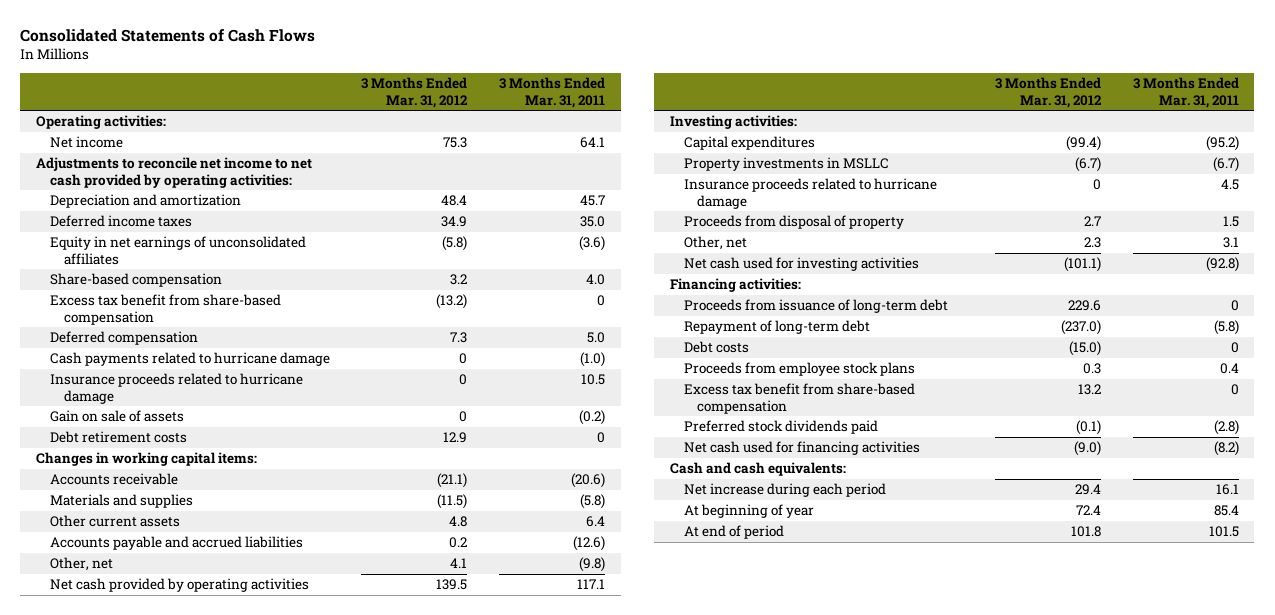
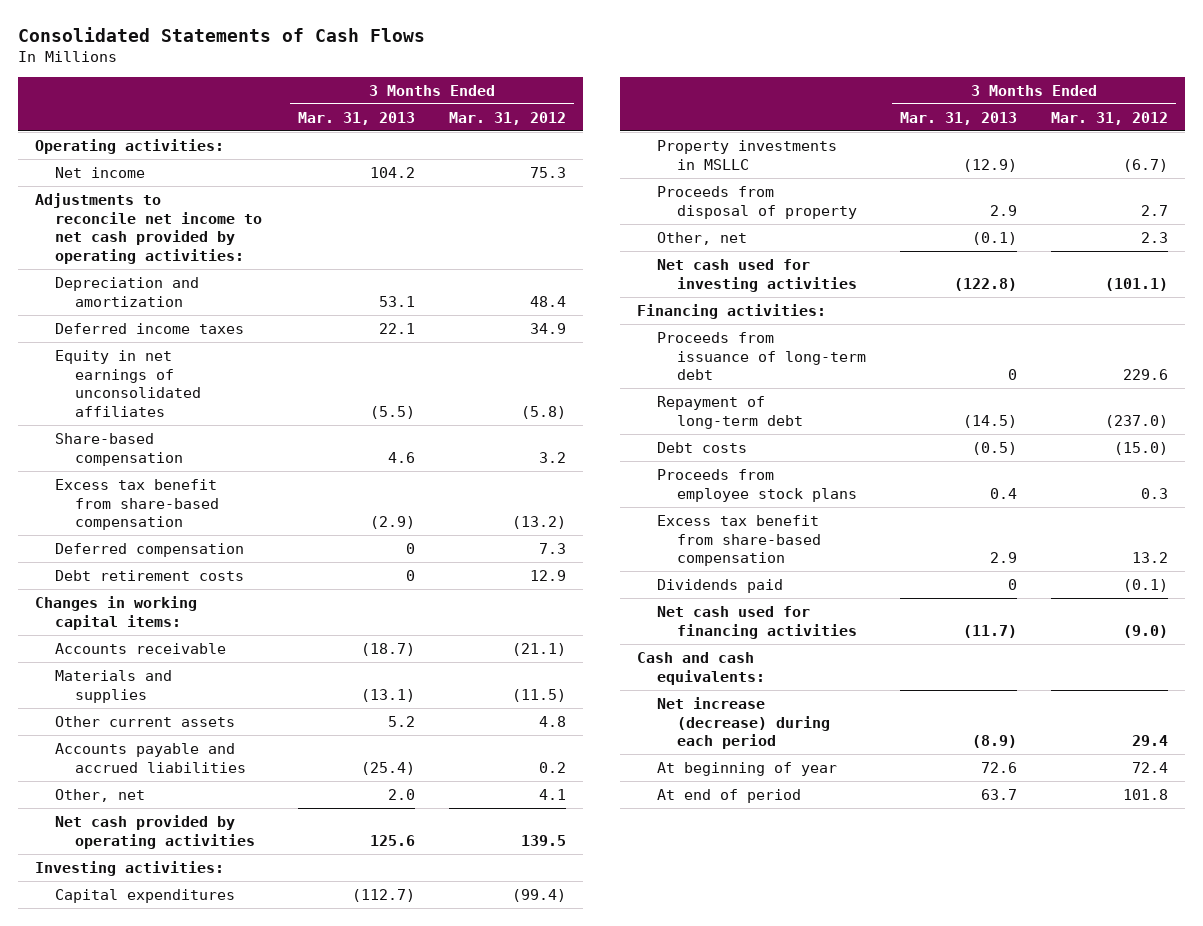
[498,76,605,108] 3 Months Ended Mar. 31, 2011 -> none
none -> [298,111,416,125] Mar. 31, 2013
[49,352,330,367] Cash payments related to hurricane damage -> none
[49,373,303,404] Insurance proceeds related to hurricane damage -> none
[49,410,184,423] Gain on sale of assets -> none
[683,178,937,209] Insurance proceeds related to hurricane damage -> none
[683,420,878,435] Preferred stock dividends paid -> [657,578,784,593] Dividends paid
[683,483,886,498] Net increase during each period -> [657,696,831,750] Net increase (decrease) during each period

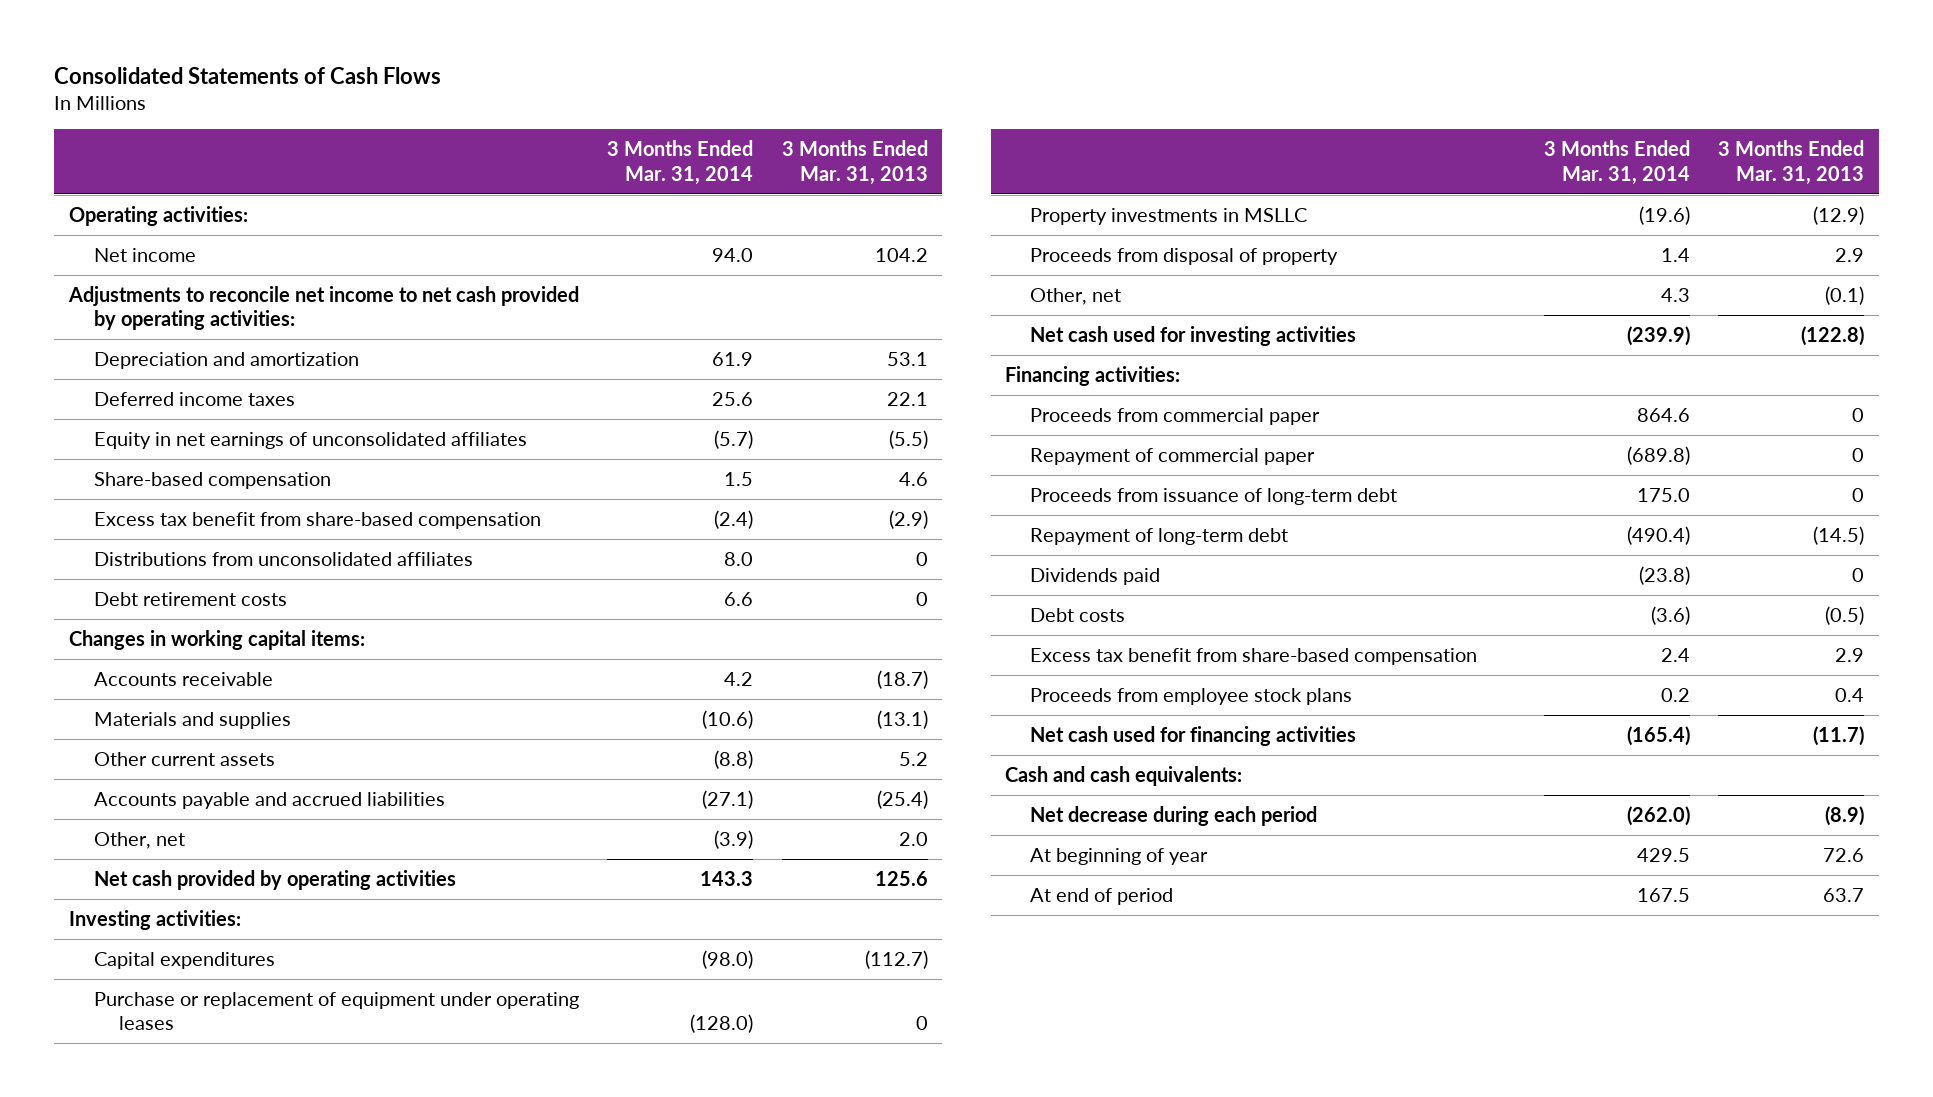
[448,111,566,125] Mar. 31, 2012 -> none
none -> [607,140,754,185] 3 Months Ended Mar. 31, 2014
[55,542,245,557] Deferred compensation -> none
none -> [93,551,473,566] Distributions from unconsolidated affiliates
none -> [93,991,579,1031] Purchase or replacement of equipment under operating leases
none -> [1030,407,1321,425] Proceeds from commercial paper
none -> [1030,447,1316,465] Repayment of commercial paper
[657,578,784,593] Dividends paid -> [1030,567,1161,585] Dividends paid
[657,468,858,502] Proceeds from employee stock plans -> [1030,687,1353,705] Proceeds from employee stock plans
[657,696,831,750] Net increase (decrease) during each period -> [1030,805,1318,826] Net decrease during each period

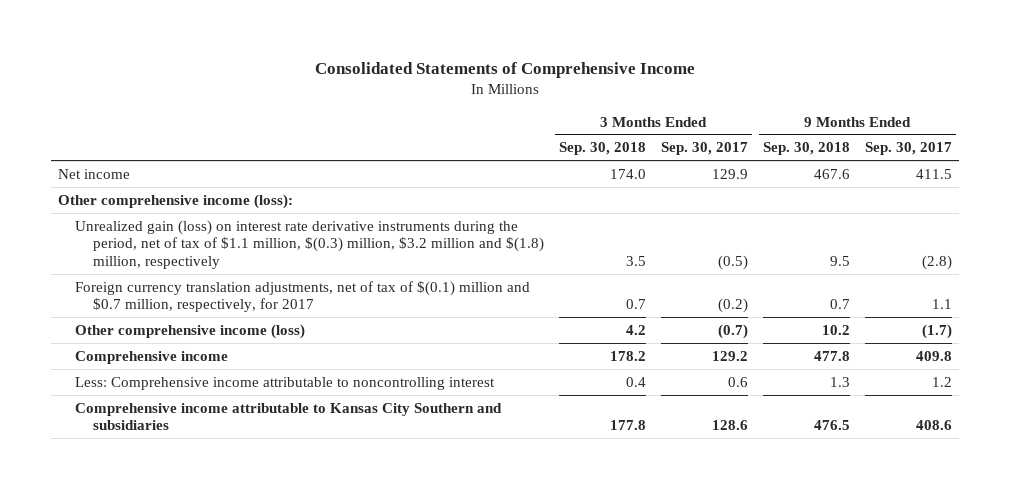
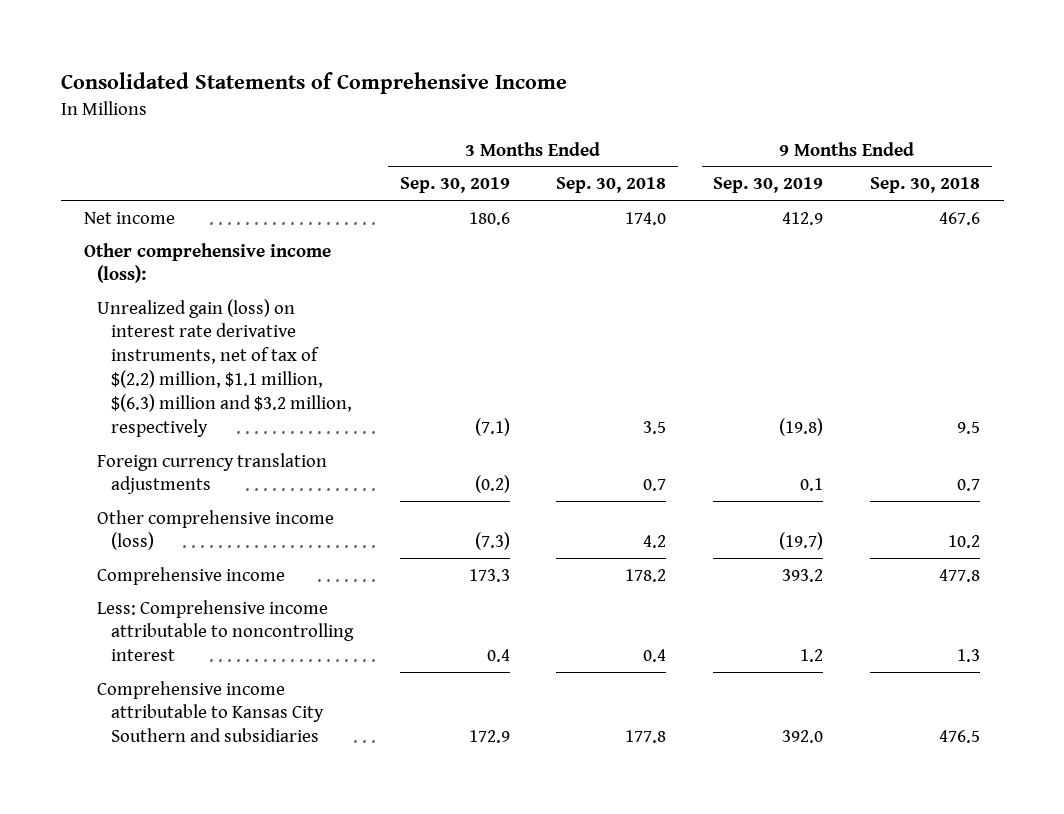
[660,142,748,156] Sep. 30, 2017 -> none
[864,142,952,156] Sep. 30, 2017 -> none
none -> [399,177,510,194] Sep. 30, 2019
none -> [713,177,824,194] Sep. 30, 2019
[75,219,544,269] Unrealized gain (loss) on interest rate derivative instruments during the period, net of tax of $1.1 million, $(0.3) million, $3.2 million and $(1.8) million, respectively -> [97,298,352,438] Unrealized gain (loss) on interest rate derivative instruments, net of tax of $(2.2) million, $1.1 million, $(6.3) million and $3.2 million, respectively
[75,280,531,313] Foreign currency translation adjustments, net of tax of $(0.1) million and $0.7 million, respectively, for 2017 -> [97,452,328,495] Foreign currency translation adjustments

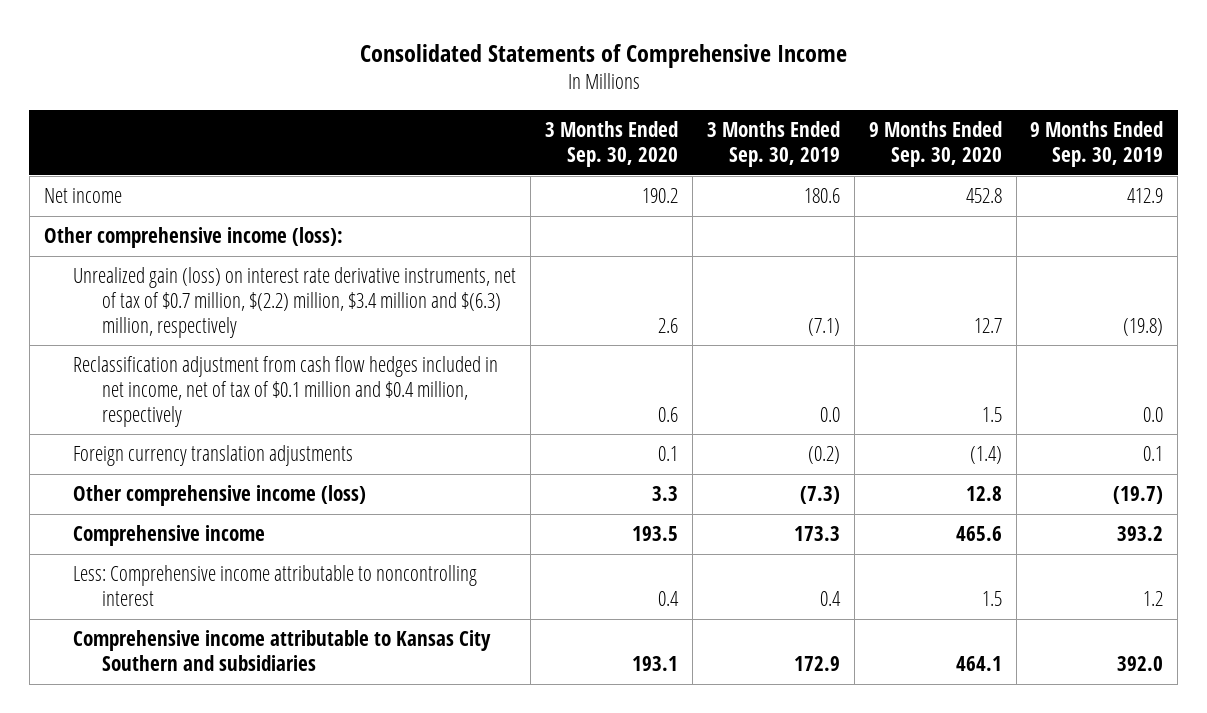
[556,177,667,194] Sep. 30, 2018 -> none
[870,177,981,194] Sep. 30, 2018 -> none
none -> [544,121,678,168] 3 Months Ended Sep. 30, 2020
none -> [868,121,1002,168] 9 Months Ended Sep. 30, 2020
[97,298,352,438] Unrealized gain (loss) on interest rate derivative instruments, net of tax of $(2.2) million, $1.1 million, $(6.3) million and $3.2 million, respectively -> [73,267,517,338] Unrealized gain (loss) on interest rate derivative instruments, net of tax of $0.7 million, $(2.2) million, $3.4 million and $(6.3) million, respectively
none -> [73,356,499,427] Reclassification adjustment from cash flow hedges included in net income, net of tax of $0.1 million and $0.4 million, respectively

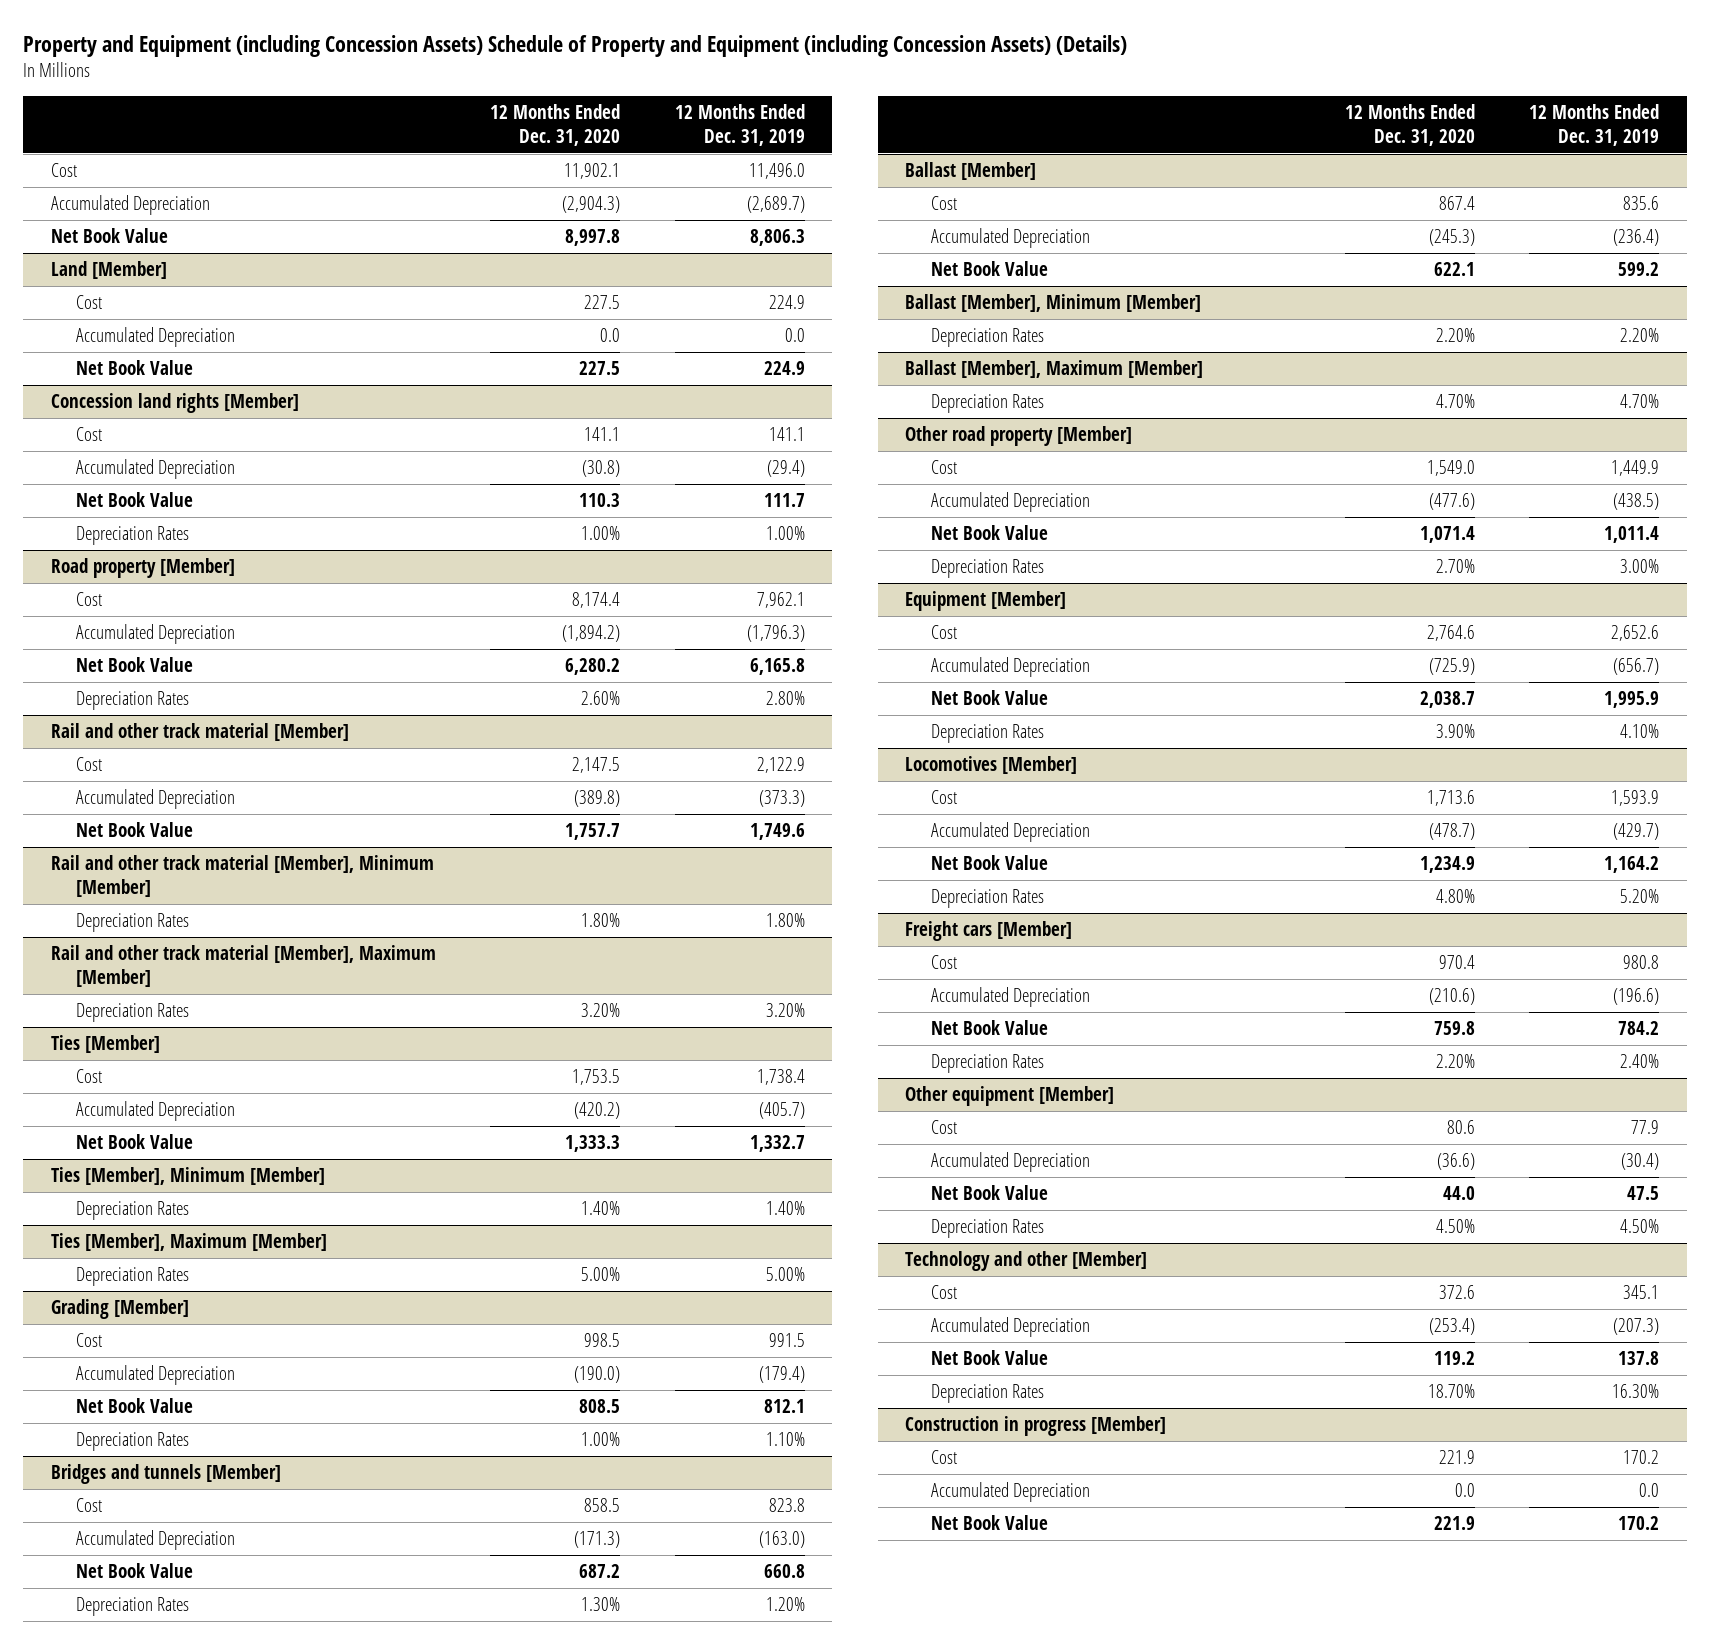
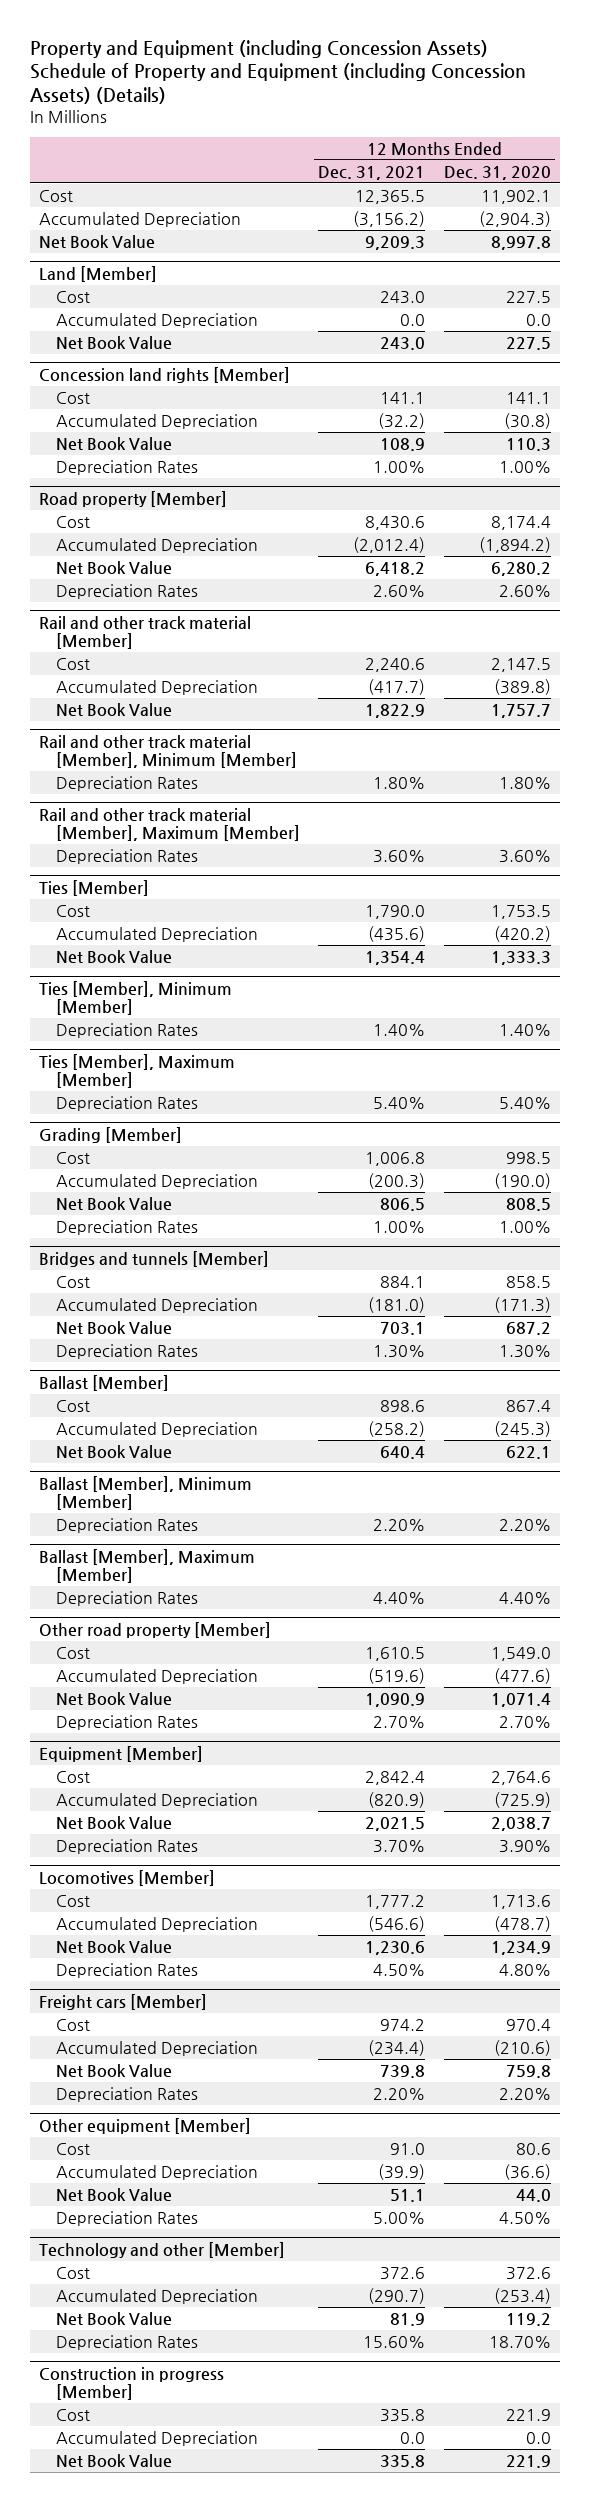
[674,103,805,146] 12 Months Ended Dec. 31, 2019 -> none
none -> [318,165,426,180] Dec. 31, 2021
[581,1003,621,1018] 3.20% -> [498,849,551,863] 3.60%
[581,1267,621,1282] 5.00% -> [498,1096,551,1109] 5.40%
[1435,394,1475,409] 4.70% -> [498,1591,551,1604] 4.40%

